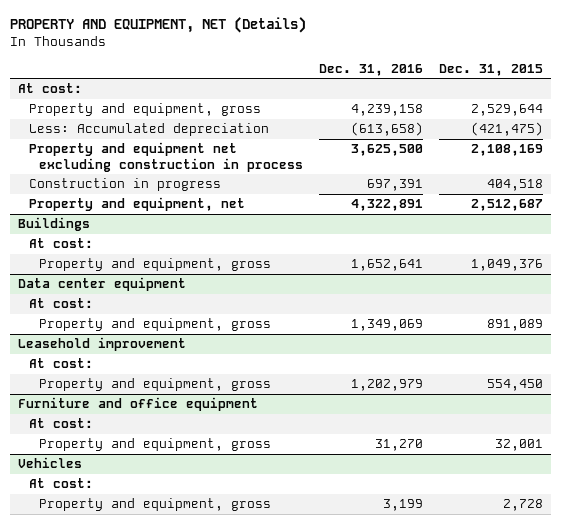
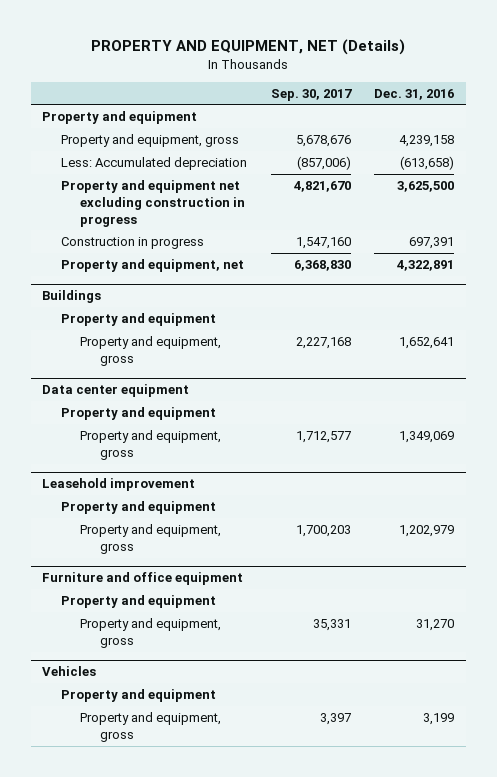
[439,63,544,76] Dec. 31, 2015 -> none
none -> [270,88,352,101] Sep. 30, 2017
[18,83,83,94] At cost: -> [42,111,198,125] Property and equipment
[28,142,304,172] Property and equipment net excluding construction in process -> [61,180,246,227] Property and equipment net excluding construction in progress
[28,238,93,249] At cost: -> [61,313,217,327] Property and equipment
[28,298,93,309] At cost: -> [61,407,217,421] Property and equipment
[28,358,93,369] At cost: -> [61,501,217,515] Property and equipment
[28,418,93,429] At cost: -> [61,595,217,609] Property and equipment
[28,478,93,489] At cost: -> [61,689,217,703] Property and equipment

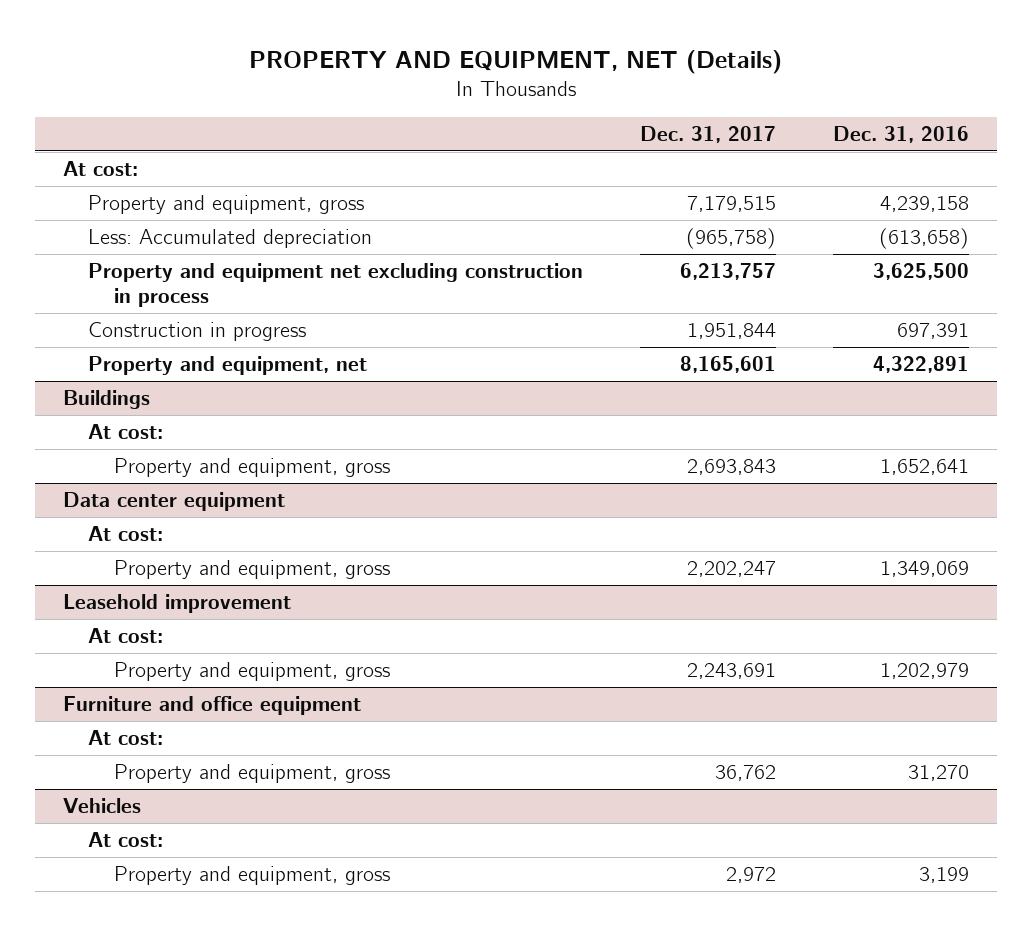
[270,88,352,101] Sep. 30, 2017 -> none
none -> [640,126,777,144] Dec. 31, 2017
[42,111,198,125] Property and equipment -> [63,161,139,177] At cost:
[61,180,246,227] Property and equipment net excluding construction in progress -> [88,263,584,308] Property and equipment net excluding construction in process
[61,313,217,327] Property and equipment -> [88,424,164,440] At cost:
[61,407,217,421] Property and equipment -> [88,526,164,542] At cost:
[61,501,217,515] Property and equipment -> [88,628,164,644] At cost:
[61,595,217,609] Property and equipment -> [88,730,164,746] At cost:
[61,689,217,703] Property and equipment -> [88,832,164,848] At cost:

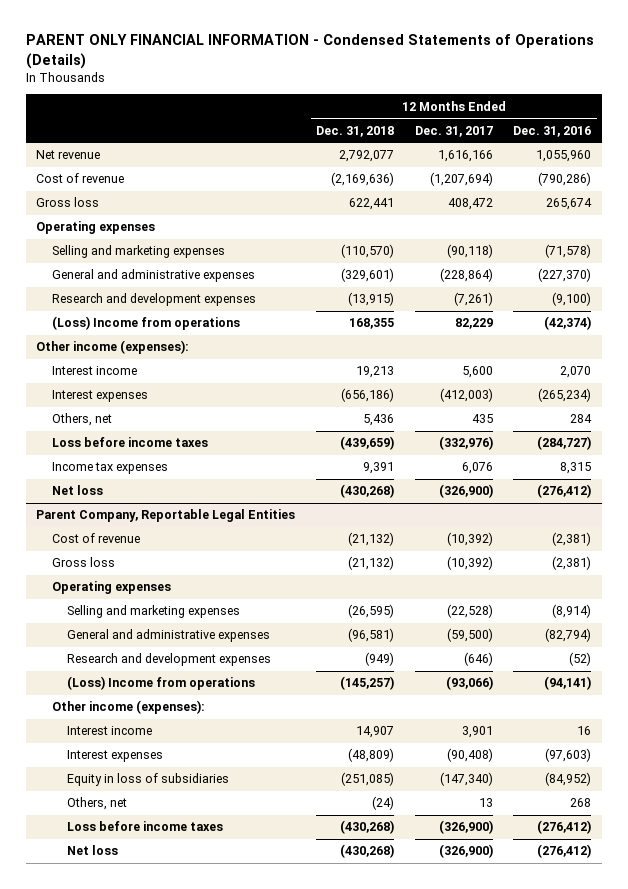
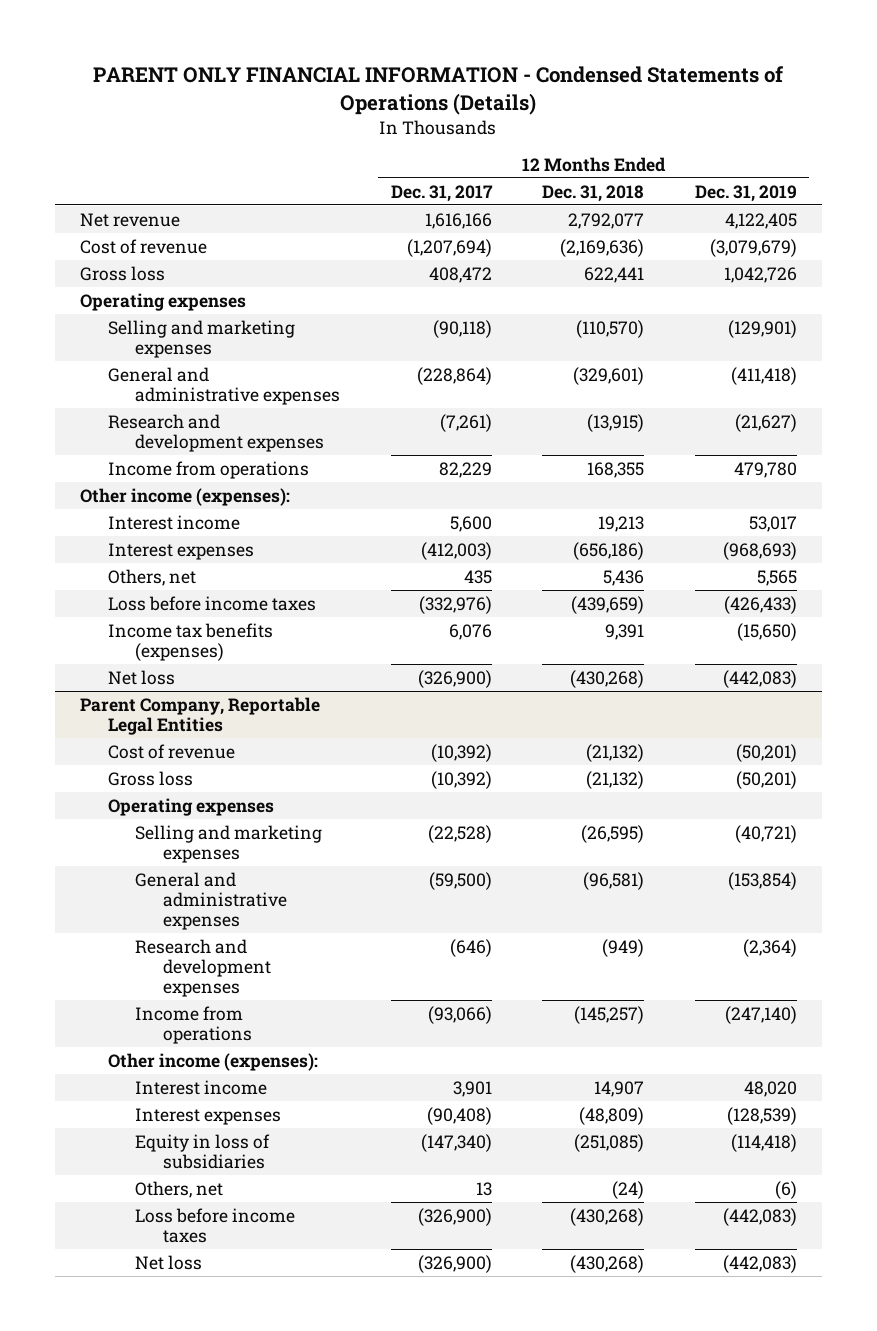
[513,125,592,137] Dec. 31, 2016 -> none
none -> [694,184,797,202] Dec. 31, 2019
[51,316,240,331] (Loss) Income from operations -> [107,460,309,479] Income from operations
[51,462,168,475] Income tax expenses -> [107,622,273,662] Income tax benefits (expenses)
[67,676,256,691] (Loss) Income from operations -> [135,1005,253,1045] Income from operations

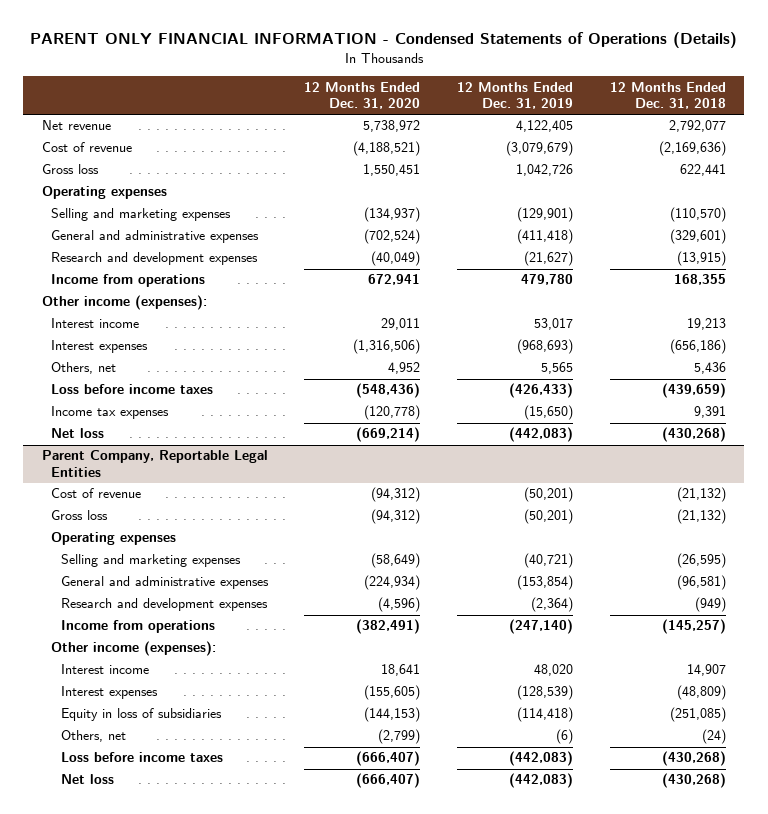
[390,184,493,202] Dec. 31, 2017 -> none
none -> [304,81,421,110] 12 Months Ended Dec. 31, 2020
[107,622,273,662] Income tax benefits (expenses) -> [51,406,170,420] Income tax expenses

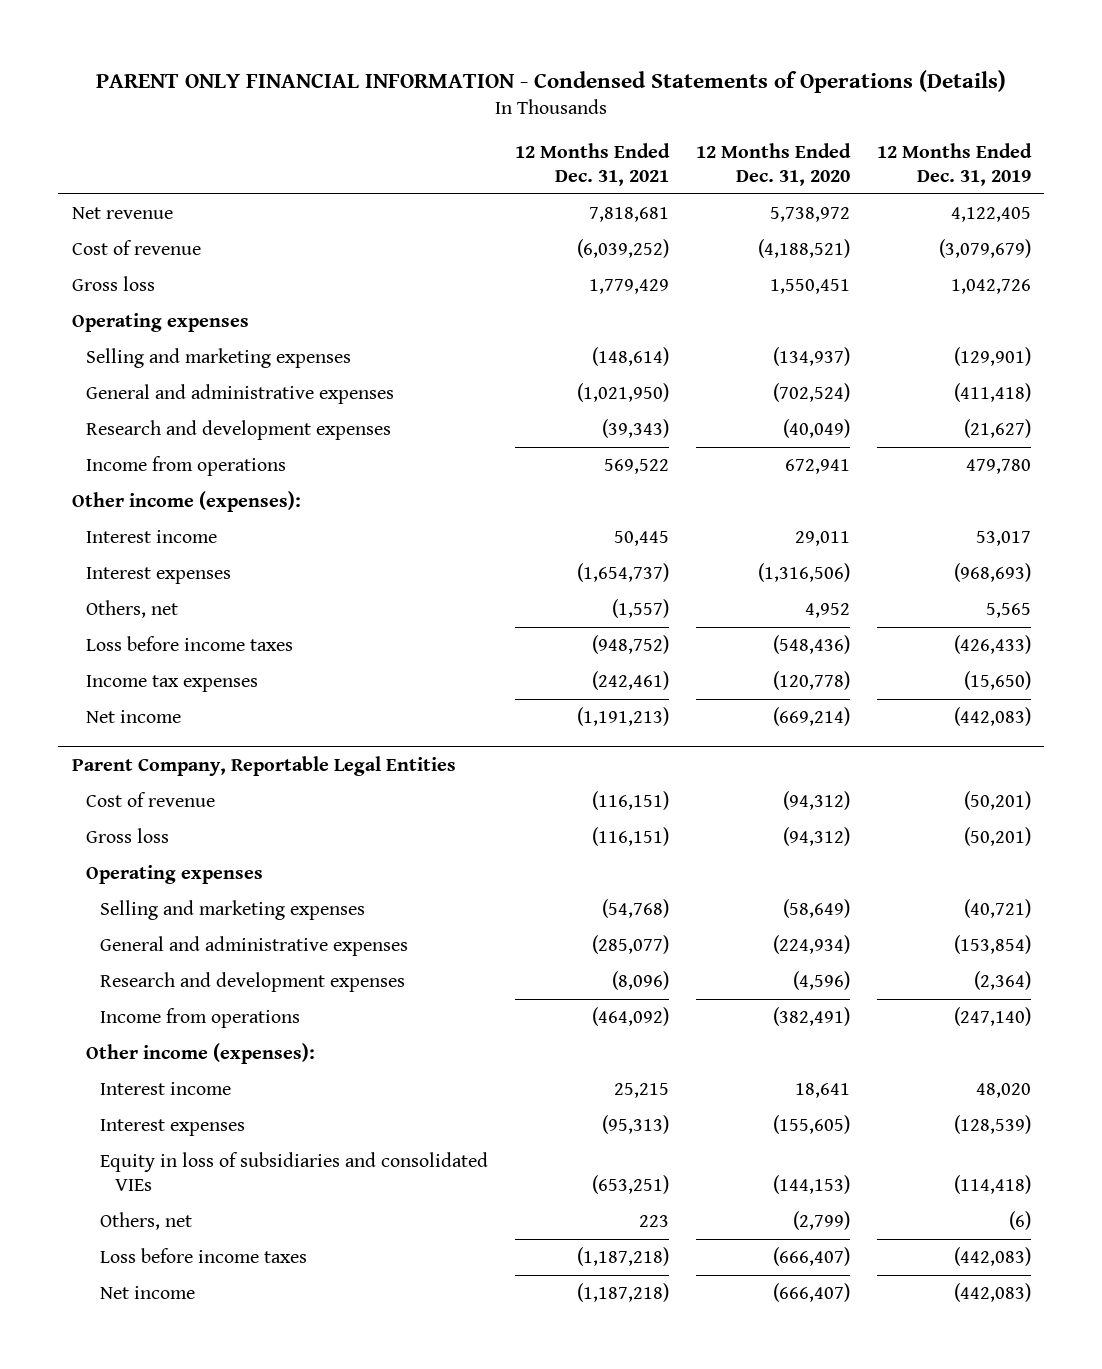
[609,81,726,110] 12 Months Ended Dec. 31, 2018 -> none
none -> [515,143,671,186] 12 Months Ended Dec. 31, 2021
[51,428,105,439] Net loss -> [86,710,182,724] Net income
[60,708,222,722] Equity in loss of subsidiaries -> [100,1152,489,1191] Equity in loss of subsidiaries and consolidated VIEs
[60,774,114,785] Net loss -> [100,1286,196,1300] Net income

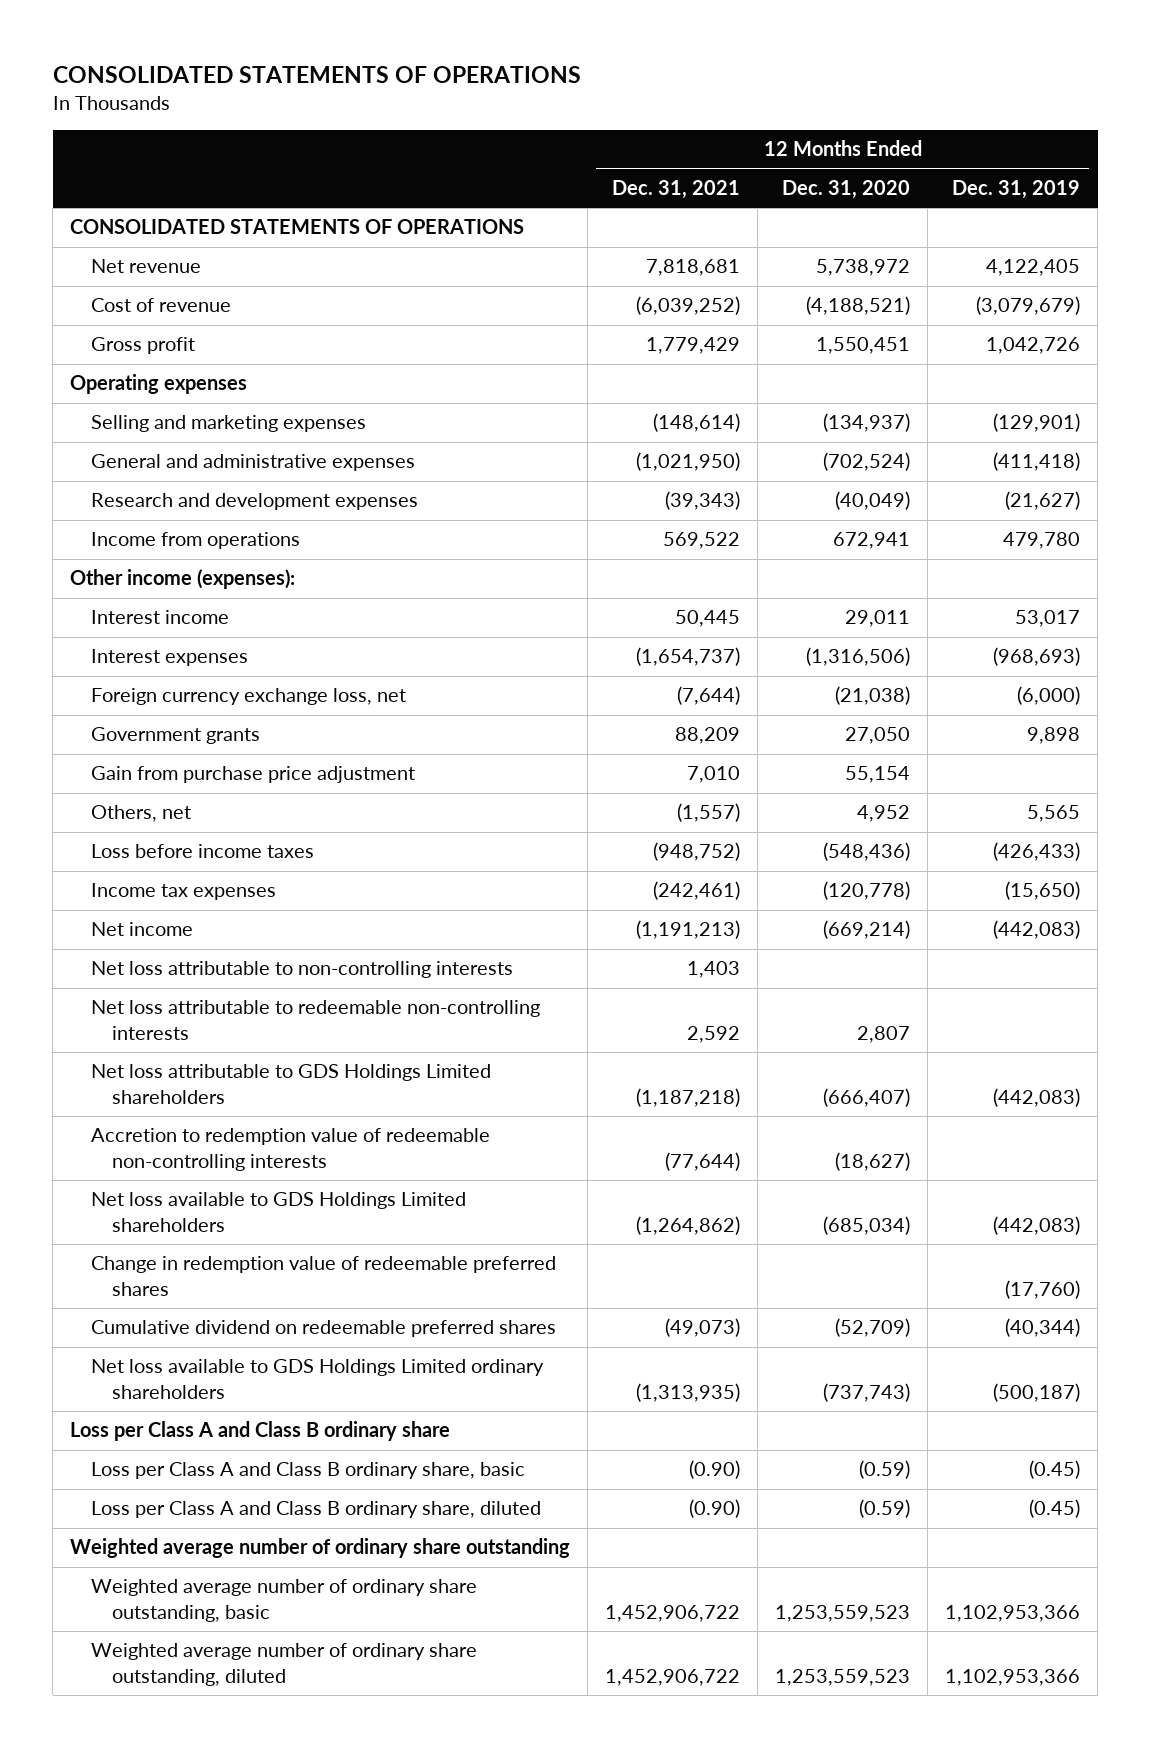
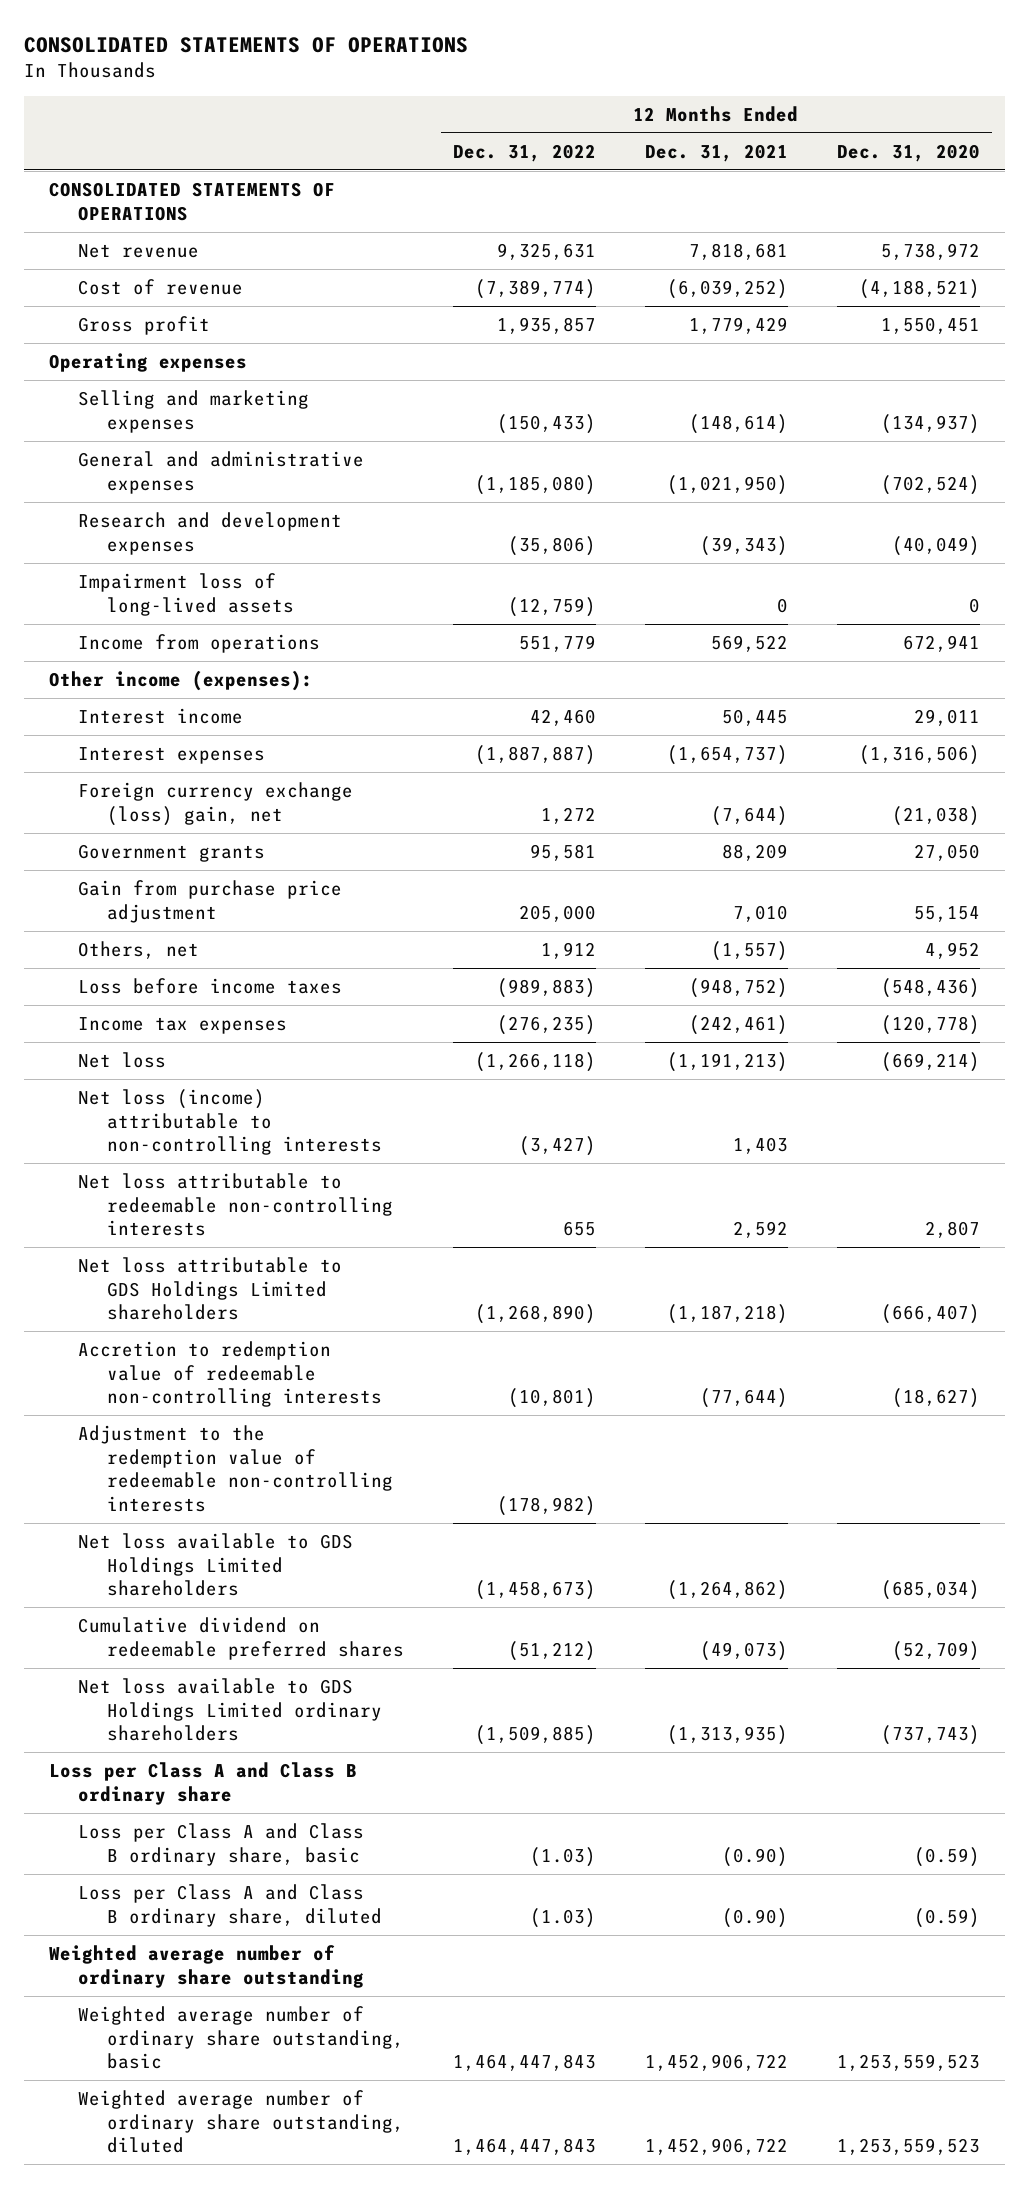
[952,179,1081,199] Dec. 31, 2019 -> none
none -> [452,143,596,162] Dec. 31, 2022
none -> [77,572,294,616] Impairment loss of long-lived assets
[91,688,407,706] Foreign currency exchange loss, net -> [77,781,353,826] Foreign currency exchange (loss) gain, net
[91,922,194,937] Net income -> [77,1051,166,1068] Net loss
[91,961,514,979] Net loss attributable to non-controlling interests -> [77,1088,382,1156] Net loss (income) attributable to non-controlling interests
none -> [77,1424,393,1512] Adjustment to the redemption value of redeemable non-controlling interests
[91,1256,557,1296] Change in redemption value of redeemable preferred shares -> none

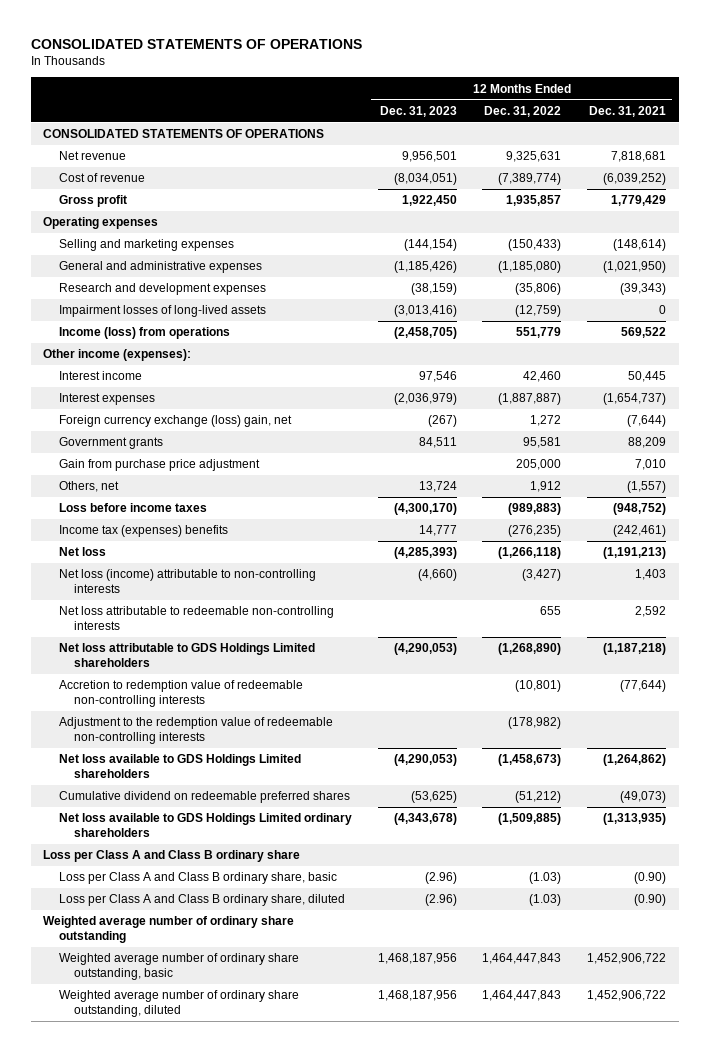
[837,143,981,162] Dec. 31, 2020 -> none
none -> [379,105,457,117] Dec. 31, 2023
[77,572,294,616] Impairment loss of long-lived assets -> [58,305,266,318] Impairment losses of long-lived assets
[77,633,320,653] Income from operations -> [58,327,230,340] Income (loss) from operations
[77,1016,287,1034] Income tax expenses -> [58,525,228,538] Income tax (expenses) benefits

